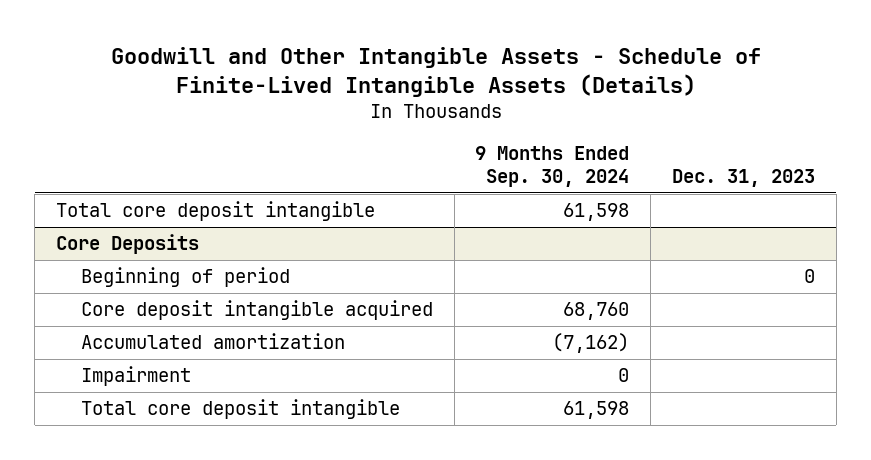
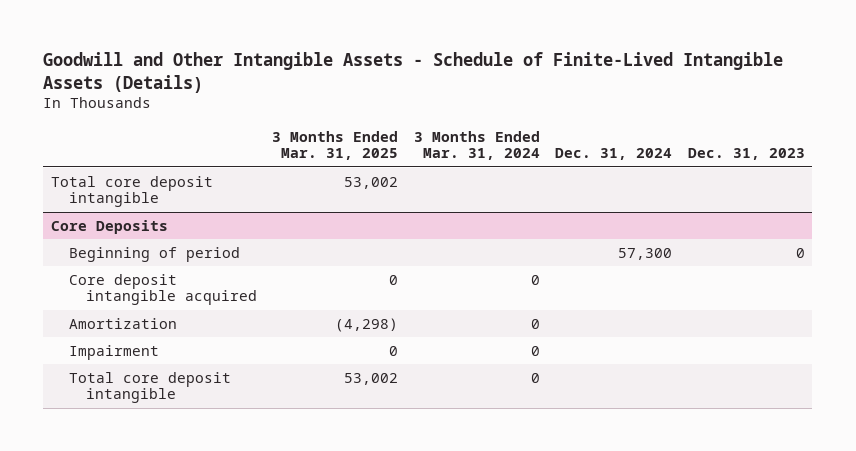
[475,146,630,188] 9 Months Ended Sep. 30, 2024 -> none
none -> [272,130,399,161] 3 Months Ended Mar. 31, 2025
none -> [413,130,540,161] 3 Months Ended Mar. 31, 2024
none -> [555,148,673,161] Dec. 31, 2024
[80,333,345,350] Accumulated amortization -> [68,317,177,329] Amortization

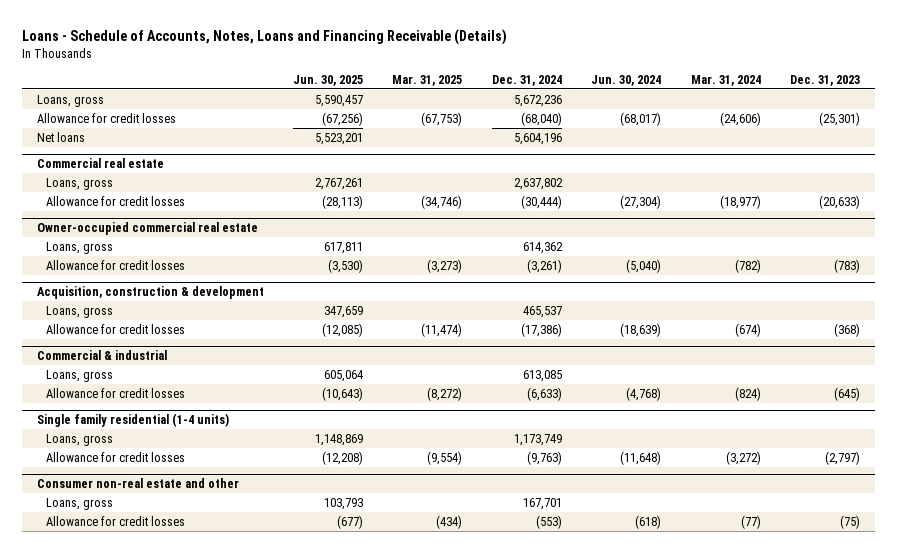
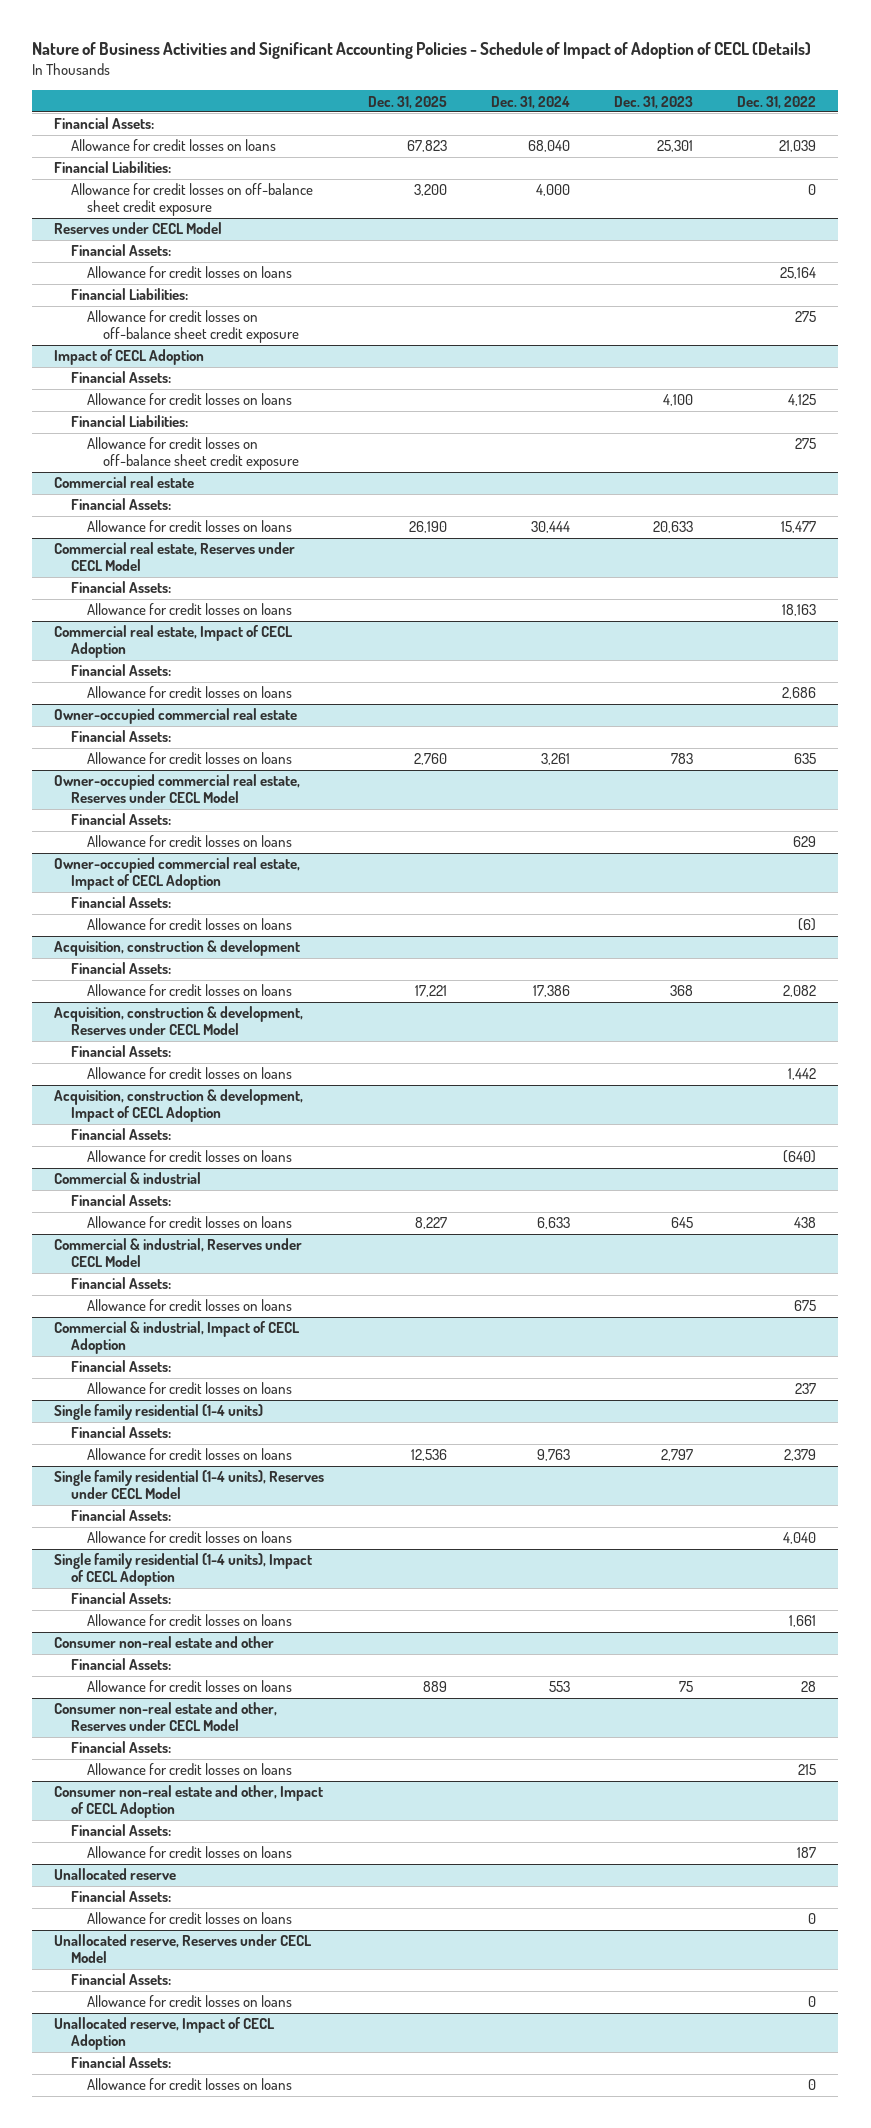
[21,29,507,46] Loans - Schedule of Accounts, Notes, Loans and Financing Receivable (Details) -> [32,42,812,60] Nature of Business Activities and Significant Accounting Policies - Schedule of Impact of Adoption of CECL (Details)
[293,74,364,86] Jun. 30, 2025 -> none
[392,74,463,86] Mar. 31, 2025 -> none
[591,74,662,86] Jun. 30, 2024 -> none
[690,74,761,86] Mar. 31, 2024 -> none
none -> [368,95,448,109] Dec. 31, 2025
none -> [737,95,817,109] Dec. 31, 2022
[36,94,104,107] Loans, gross -> none
[36,131,85,142] Net loans -> none
none -> [54,117,155,130] Financial Assets:
[36,112,176,123] Allowance for credit losses -> [70,139,276,152] Allowance for credit losses on loans
[520,111,562,126] (68,040) -> [528,140,571,153] 68,040
[819,111,861,126] (25,301) -> [657,140,694,153] 25,301
none -> [54,161,172,174] Financial Liabilities:
none -> [70,183,313,217] Allowance for credit losses on off-balance sheet credit exposure
none -> [54,222,223,235] Reserves under CECL Model
none -> [70,244,171,257] Financial Assets:
none -> [86,266,292,279] Allowance for credit losses on loans
none -> [70,288,188,301] Financial Liabilities:
none -> [86,310,300,344] Allowance for credit losses on off-balance sheet credit exposure
none -> [54,349,205,366] Impact of CECL Adoption
none -> [70,371,171,384] Financial Assets:
none -> [86,393,292,406] Allowance for credit losses on loans
none -> [70,415,188,428] Financial Liabilities:
none -> [86,437,300,471] Allowance for credit losses on off-balance sheet credit exposure
[45,177,113,190] Loans, gross -> none
none -> [70,498,171,511] Financial Assets:
[45,195,185,206] Allowance for credit losses -> [86,520,292,533] Allowance for credit losses on loans
[520,194,562,209] (30,444) -> [531,521,571,534] 30,444
[819,194,861,209] (20,633) -> [653,521,694,534] 20,633
none -> [54,542,296,572] Commercial real estate, Reserves under CECL Model
none -> [70,581,171,594] Financial Assets:
none -> [86,603,292,616] Allowance for credit losses on loans
none -> [54,625,294,659] Commercial real estate, Impact of CECL Adoption
none -> [70,664,171,677] Financial Assets:
none -> [86,686,292,699] Allowance for credit losses on loans
[45,241,113,254] Loans, gross -> none
none -> [70,730,171,743] Financial Assets:
[45,259,185,270] Allowance for credit losses -> [86,752,292,765] Allowance for credit losses on loans
[526,258,562,273] (3,261) -> [541,753,571,766] 3,261
[834,258,861,273] (783) -> [671,753,694,765] 783
none -> [54,774,301,804] Owner-occupied commercial real estate, Reserves under CECL Model
none -> [70,813,171,826] Financial Assets:
none -> [86,835,292,848] Allowance for credit losses on loans
none -> [54,857,301,891] Owner-occupied commercial real estate, Impact of CECL Adoption
none -> [70,896,171,909] Financial Assets:
none -> [86,918,292,931] Allowance for credit losses on loans
[45,305,113,318] Loans, gross -> none
none -> [70,962,171,975] Financial Assets:
[45,323,185,334] Allowance for credit losses -> [86,984,292,997] Allowance for credit losses on loans
[520,322,562,337] (17,386) -> [533,985,571,998] 17,386
[834,322,861,337] (368) -> [670,985,694,997] 368
none -> [54,1006,304,1036] Acquisition, construction & development, Reserves under CECL Model
none -> [70,1045,171,1058] Financial Assets:
none -> [86,1067,292,1080] Allowance for credit losses on loans
none -> [54,1089,304,1123] Acquisition, construction & development, Impact of CECL Adoption
none -> [70,1128,171,1141] Financial Assets:
none -> [86,1150,292,1163] Allowance for credit losses on loans
[45,369,113,382] Loans, gross -> none
none -> [70,1194,171,1207] Financial Assets:
[45,387,185,398] Allowance for credit losses -> [86,1216,292,1229] Allowance for credit losses on loans
[526,386,562,401] (6,633) -> [537,1217,571,1230] 6,633
[834,386,861,401] (645) -> [671,1217,694,1229] 645
none -> [54,1238,303,1268] Commercial & industrial, Reserves under CECL Model
none -> [70,1277,171,1290] Financial Assets:
none -> [86,1299,292,1312] Allowance for credit losses on loans
none -> [54,1321,301,1355] Commercial & industrial, Impact of CECL Adoption
none -> [70,1360,171,1373] Financial Assets:
none -> [86,1382,292,1395] Allowance for credit losses on loans
[45,433,113,446] Loans, gross -> none
none -> [70,1426,171,1439] Financial Assets:
[45,451,185,462] Allowance for credit losses -> [86,1448,292,1461] Allowance for credit losses on loans
[526,450,562,465] (9,763) -> [537,1449,571,1462] 9,763
[825,450,861,465] (2,797) -> [661,1449,694,1462] 2,797
none -> [54,1470,325,1500] Single family residential (1-4 units), Reserves under CECL Model
none -> [70,1509,171,1522] Financial Assets:
none -> [86,1531,292,1544] Allowance for credit losses on loans
none -> [54,1553,313,1587] Single family residential (1-4 units), Impact of CECL Adoption
none -> [70,1592,171,1605] Financial Assets:
none -> [86,1614,292,1627] Allowance for credit losses on loans
[45,497,113,510] Loans, gross -> none
none -> [70,1658,171,1671] Financial Assets:
[45,515,185,526] Allowance for credit losses -> [86,1680,292,1693] Allowance for credit losses on loans
[535,514,562,529] (553) -> [549,1681,571,1693] 553
[840,514,861,529] (75) -> [679,1681,694,1693] 75
none -> [54,1702,278,1732] Consumer non-real estate and other, Reserves under CECL Model
none -> [70,1741,171,1754] Financial Assets:
none -> [86,1763,292,1776] Allowance for credit losses on loans
none -> [54,1785,324,1819] Consumer non-real estate and other, Impact of CECL Adoption
none -> [70,1824,171,1837] Financial Assets:
none -> [86,1846,292,1859] Allowance for credit losses on loans
none -> [54,1868,177,1881] Unallocated reserve
none -> [70,1890,171,1903] Financial Assets:
none -> [86,1912,292,1925] Allowance for credit losses on loans
none -> [54,1934,313,1964] Unallocated reserve, Reserves under CECL Model
none -> [70,1973,171,1986] Financial Assets:
none -> [86,1995,292,2008] Allowance for credit losses on loans
none -> [54,2017,276,2051] Unallocated reserve, Impact of CECL Adoption
none -> [70,2056,171,2069] Financial Assets:
none -> [86,2078,292,2091] Allowance for credit losses on loans

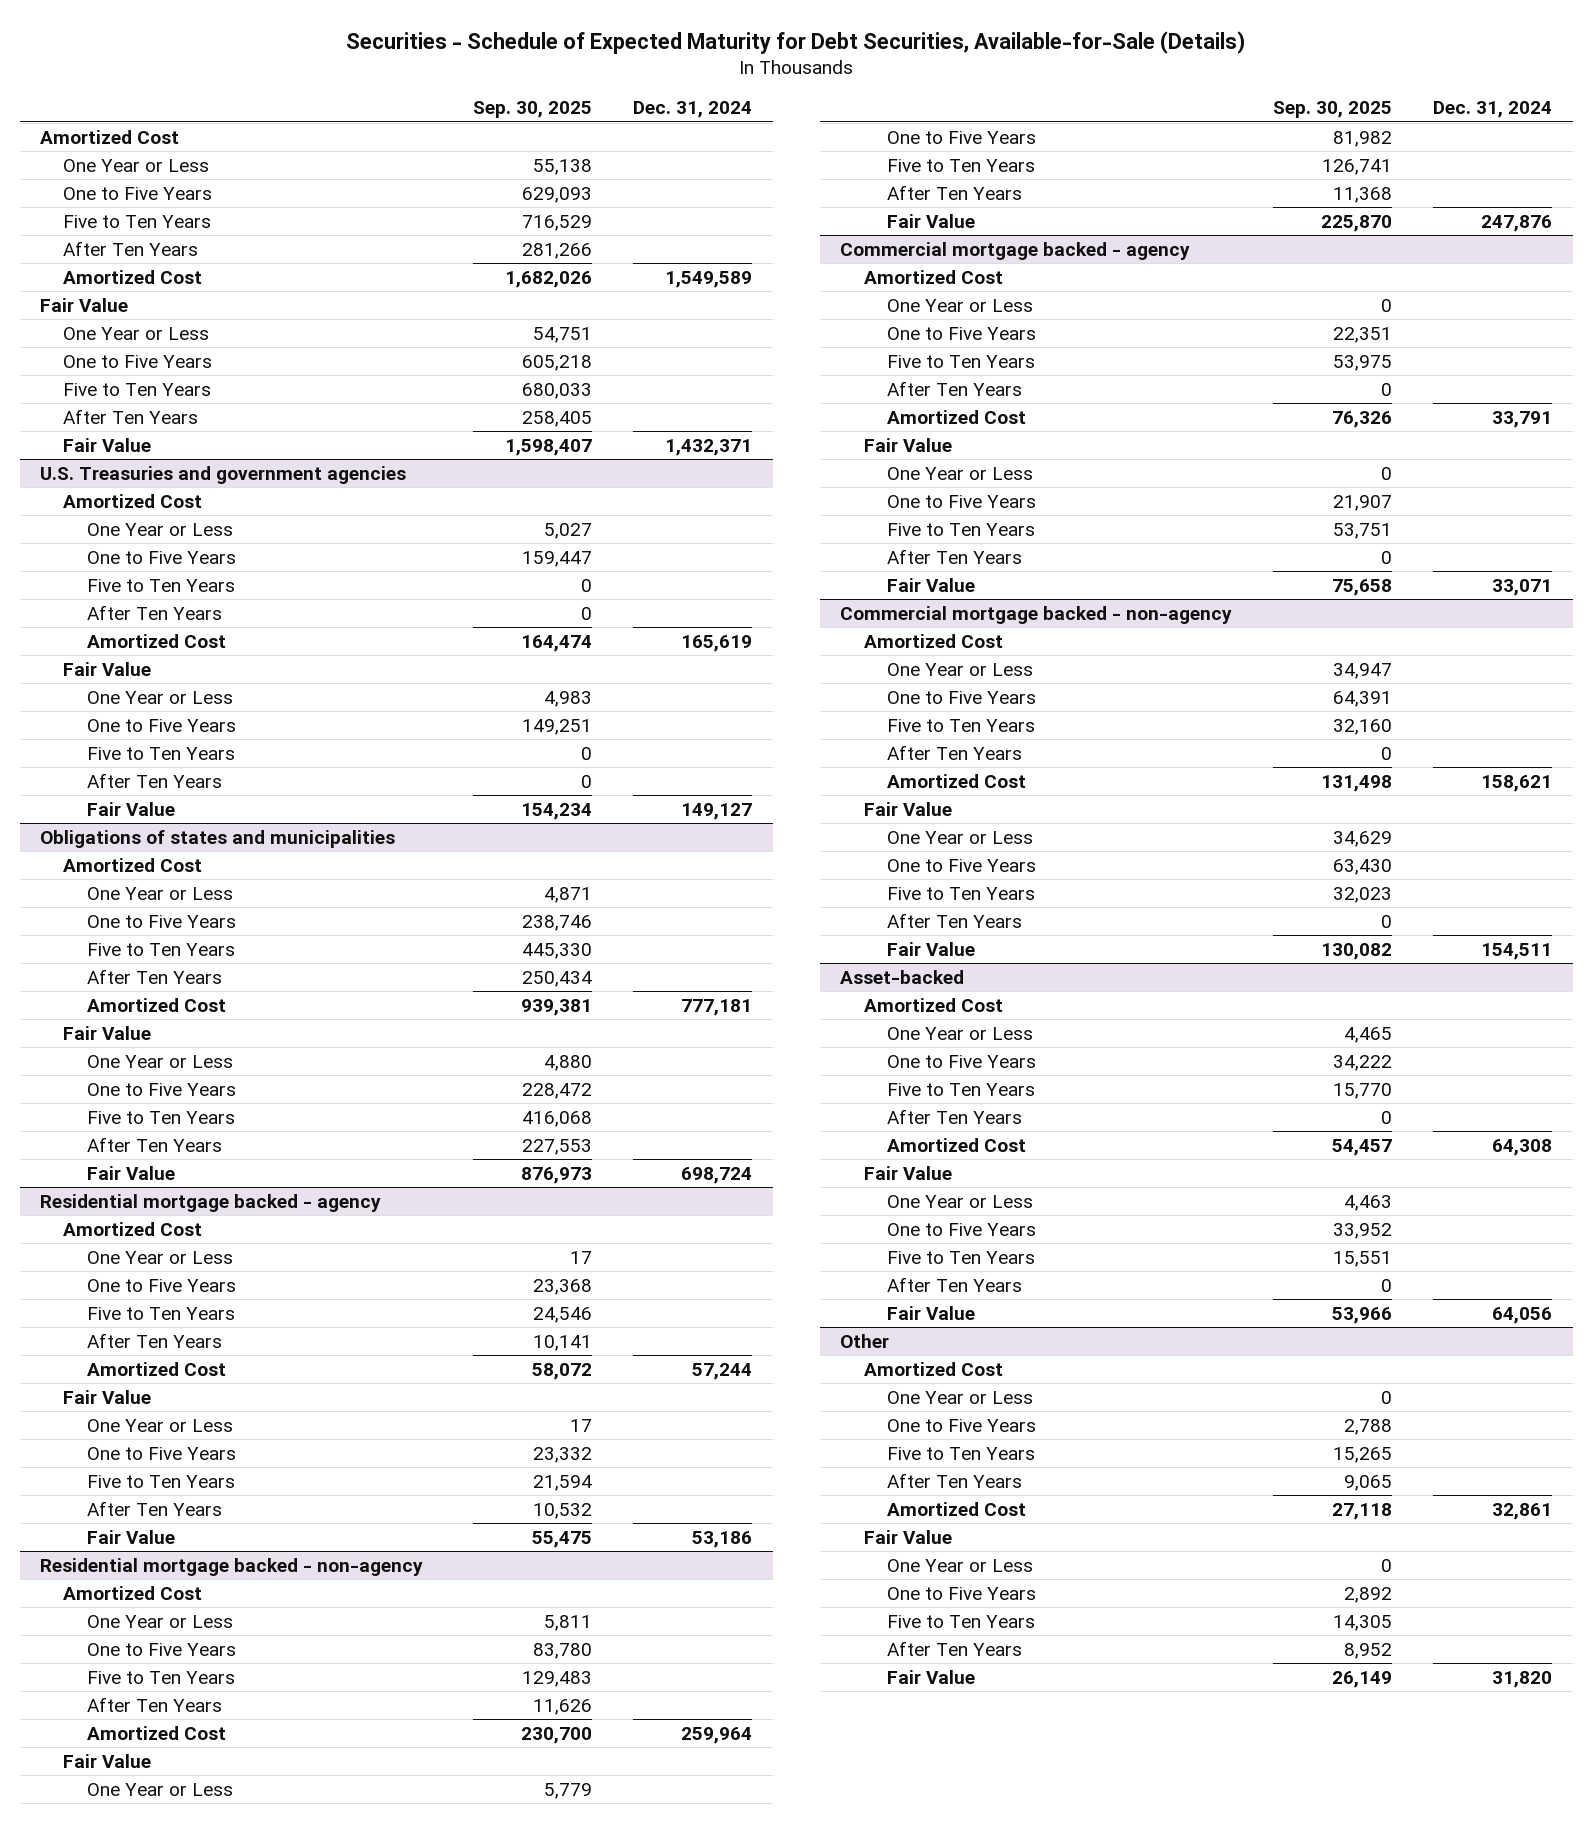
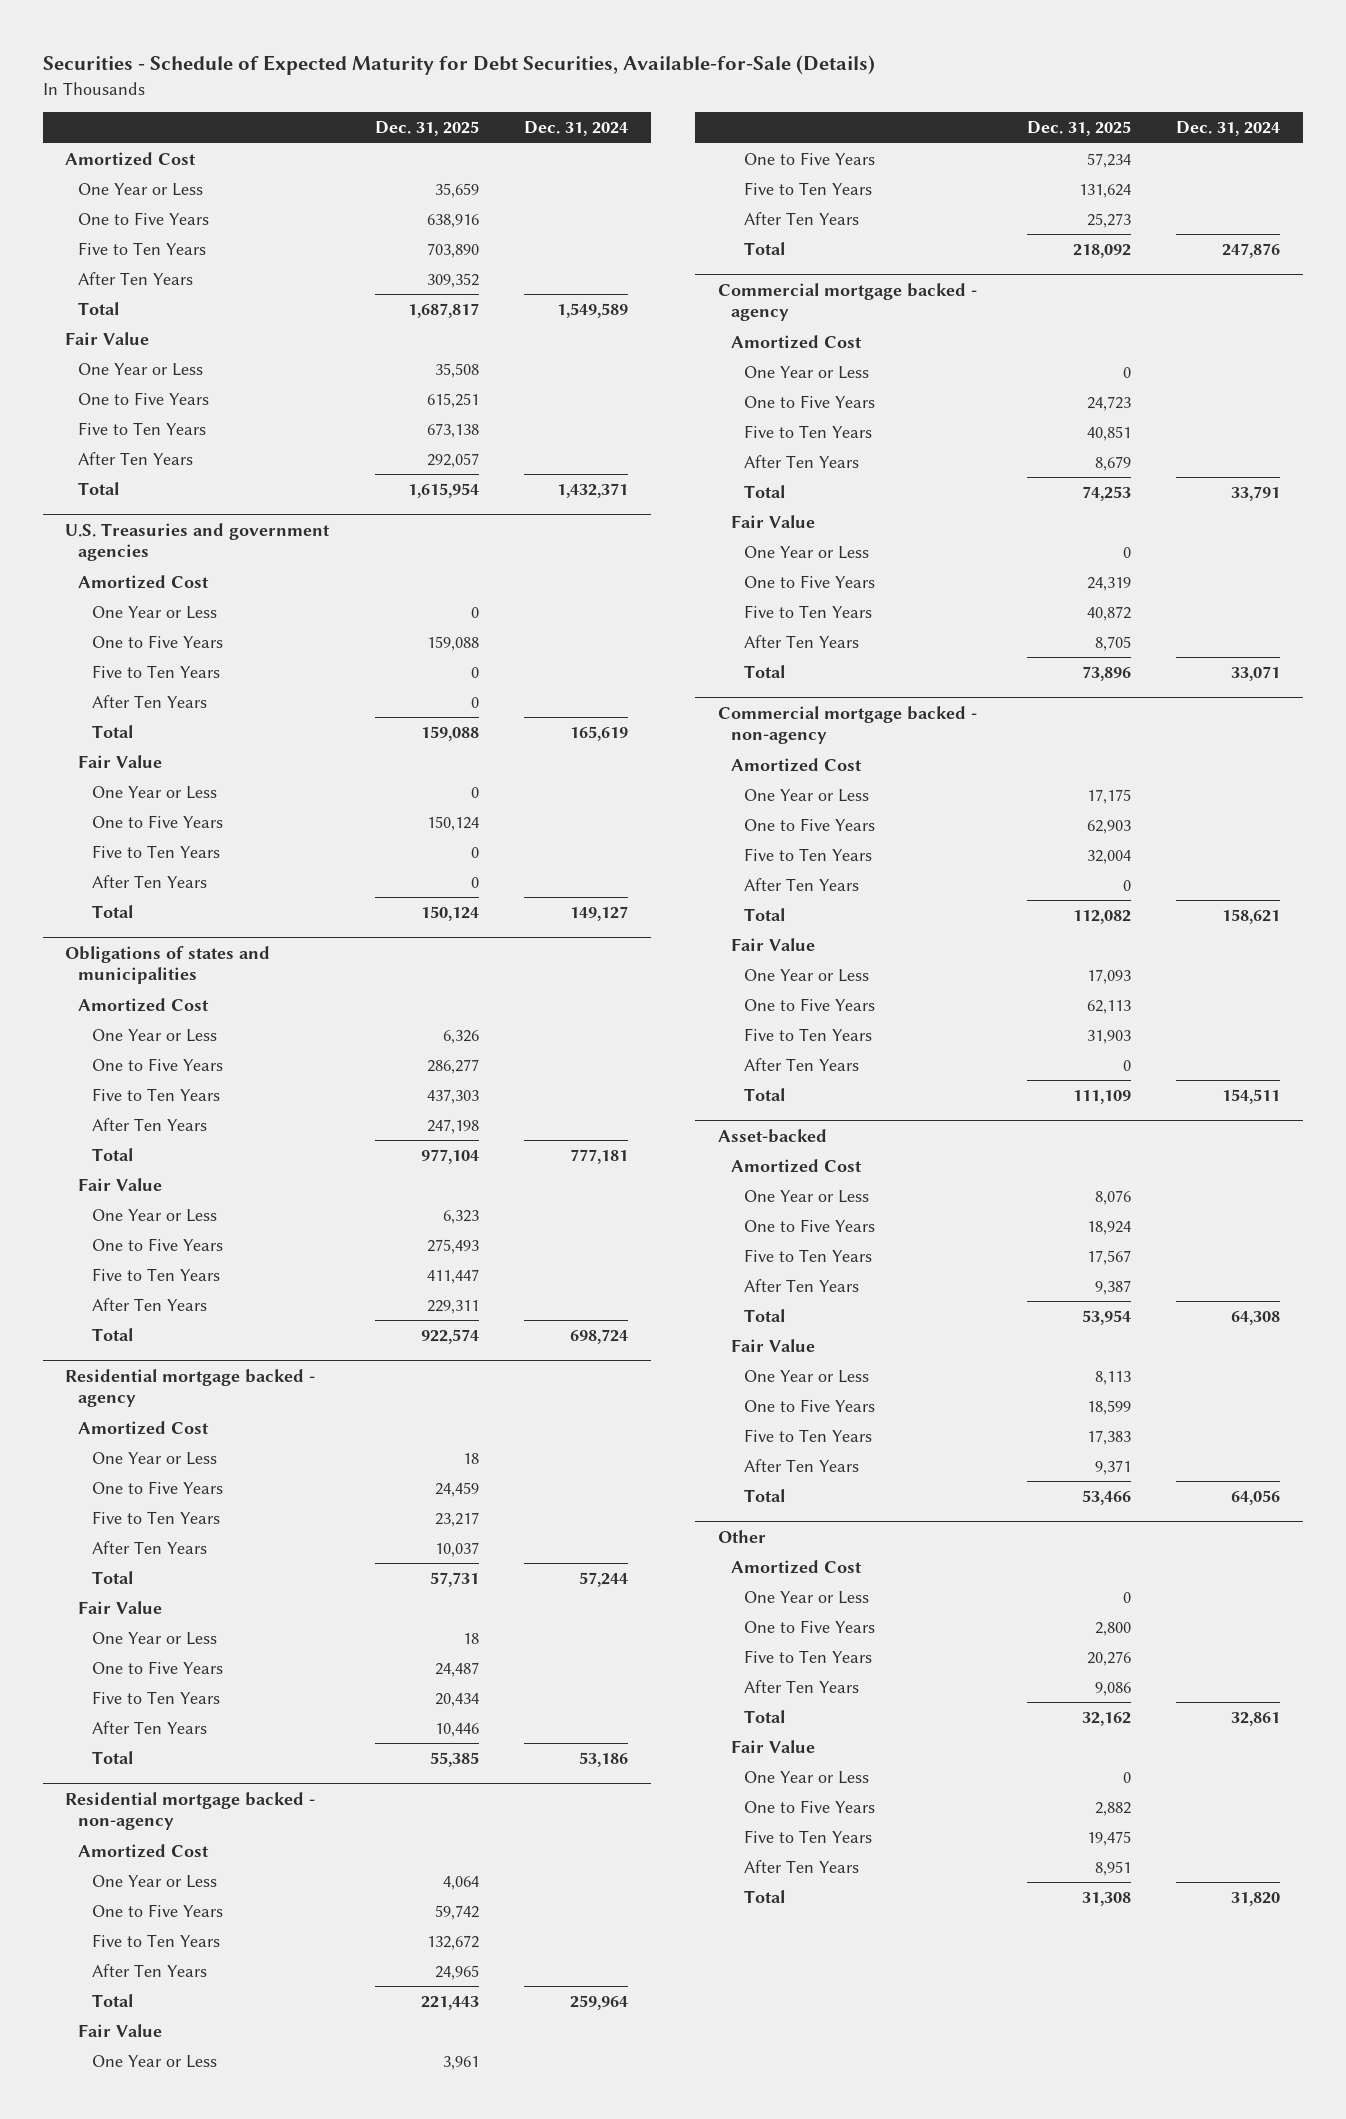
[473,101,593,119] Sep. 30, 2025 -> none
none -> [374,121,479,137] Dec. 31, 2025
[63,269,203,284] Amortized Cost -> [78,302,120,316] Total
[63,437,152,452] Fair Value -> [78,482,120,496] Total
[86,633,226,648] Amortized Cost -> [91,725,133,739] Total
[86,801,175,816] Fair Value -> [91,905,133,919] Total
[86,997,226,1012] Amortized Cost -> [91,1148,133,1162] Total
[86,1165,175,1180] Fair Value -> [91,1328,133,1342] Total
[86,1361,226,1376] Amortized Cost -> [91,1571,133,1585] Total
[86,1529,175,1544] Fair Value -> [91,1751,133,1765] Total
[86,1725,226,1740] Amortized Cost -> [91,1994,133,2008] Total
[886,213,975,228] Fair Value -> [744,242,786,256] Total
[886,409,1026,424] Amortized Cost -> [744,485,786,499] Total
[886,577,975,592] Fair Value -> [744,665,786,679] Total
[886,773,1026,788] Amortized Cost -> [744,908,786,922] Total
[886,941,975,956] Fair Value -> [744,1088,786,1102] Total
[886,1137,1026,1152] Amortized Cost -> [744,1309,786,1323] Total
[886,1305,975,1320] Fair Value -> [744,1489,786,1503] Total
[886,1501,1026,1516] Amortized Cost -> [744,1710,786,1724] Total
[886,1669,975,1684] Fair Value -> [744,1890,786,1904] Total

